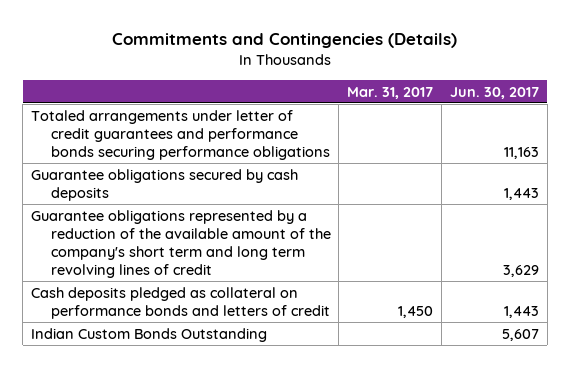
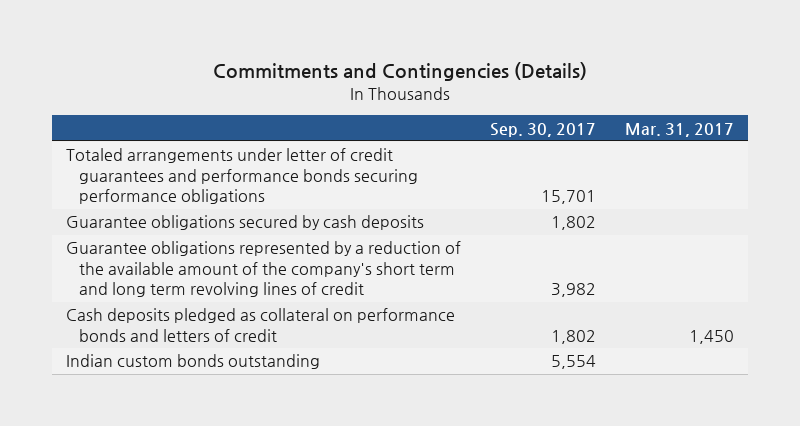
[449,86,539,99] Jun. 30, 2017 -> none
none -> [490,122,597,137] Sep. 30, 2017
[31,327,268,342] Indian Custom Bonds Outstanding -> [66,354,321,370] Indian custom bonds outstanding

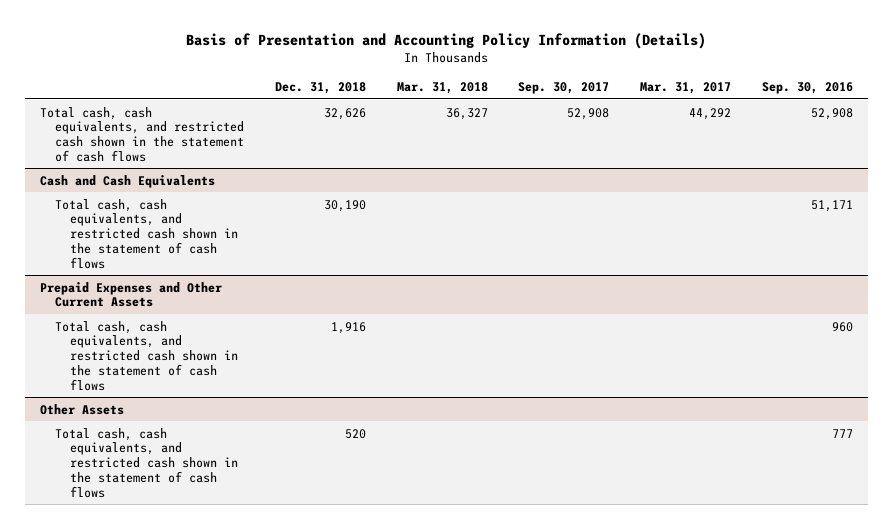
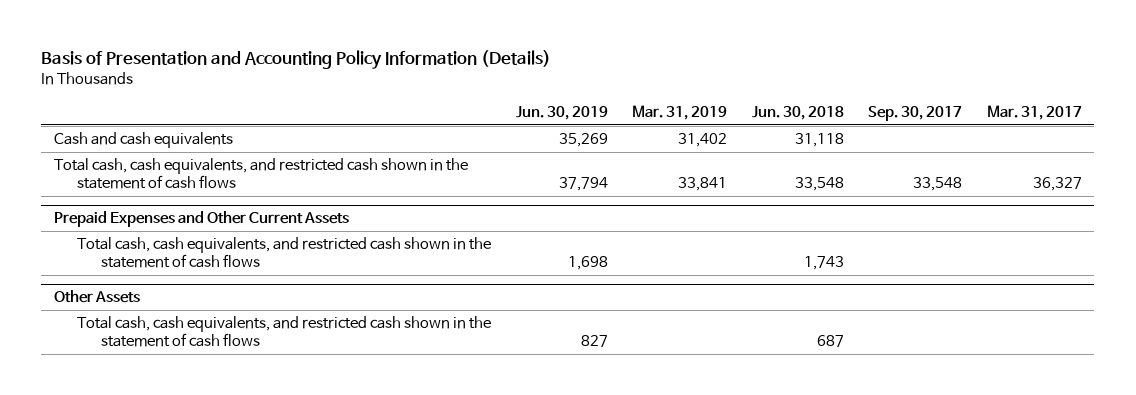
[274,82,366,95] Dec. 31, 2018 -> none
[396,82,488,95] Mar. 31, 2018 -> none
[761,82,853,95] Sep. 30, 2016 -> none
none -> [515,106,608,121] Jun. 30, 2019
none -> [632,105,728,121] Mar. 31, 2019
none -> [751,106,844,121] Jun. 30, 2018
[40,174,216,188] Cash and Cash Equivalents -> none
[55,198,239,269] Total cash, cash equivalents, and restricted cash shown in the statement of cash flows -> none
none -> [53,132,233,149] Cash and cash equivalents
[567,107,610,120] 52,908 -> [913,177,963,192] 33,548
[688,107,731,120] 44,292 -> [1033,177,1083,192] 36,327

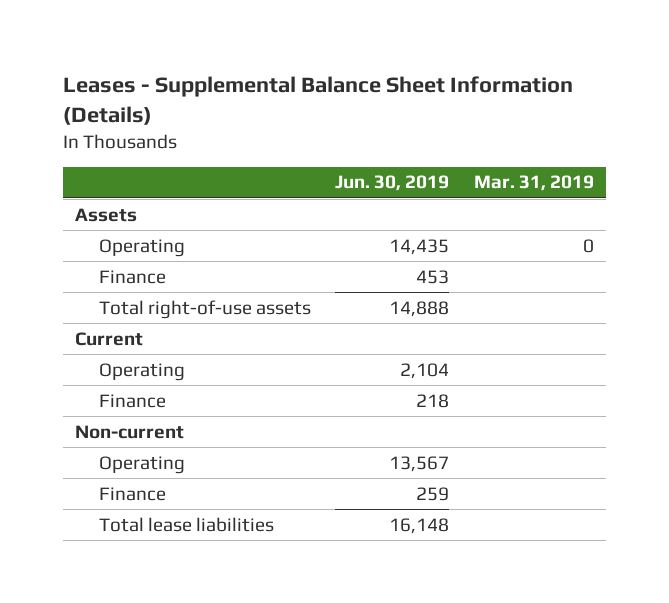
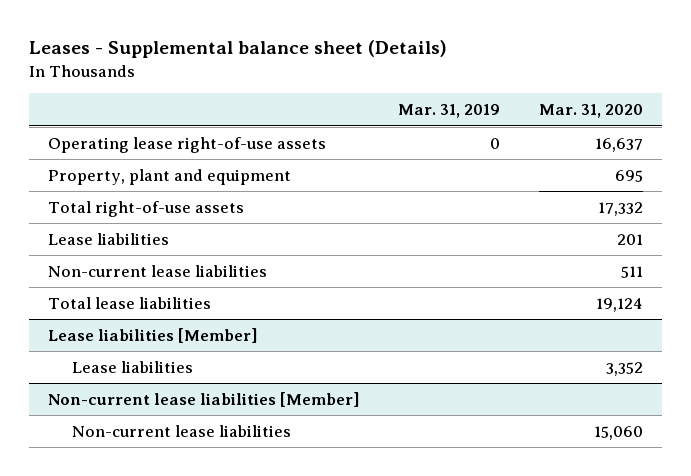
[62,76,573,125] Leases - Supplemental Balance Sheet Information (Details) -> [28,40,447,59] Leases - Supplemental balance sheet (Details)
[335,175,450,192] Jun. 30, 2019 -> none
none -> [538,104,643,119] Mar. 31, 2020
[75,207,138,222] Assets -> none
[98,238,185,257] Operating -> [47,136,326,153] Operating lease right-of-use assets
[98,269,166,284] Finance -> [47,168,291,185] Property, plant and equipment
[75,331,144,346] Current -> none
[98,362,185,381] Operating -> none
[75,424,185,439] Non-current -> none
[98,455,185,474] Operating -> none
[98,393,166,408] Finance -> [47,232,169,245] Lease liabilities
[98,486,166,501] Finance -> [47,264,267,277] Non-current lease liabilities
none -> [47,327,258,343] Lease liabilities [Member]
none -> [72,360,194,373] Lease liabilities
none -> [47,391,360,407] Non-current lease liabilities [Member]
none -> [72,424,292,437] Non-current lease liabilities

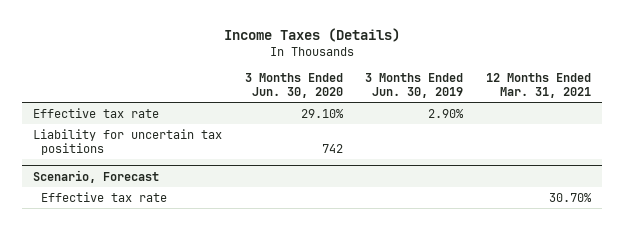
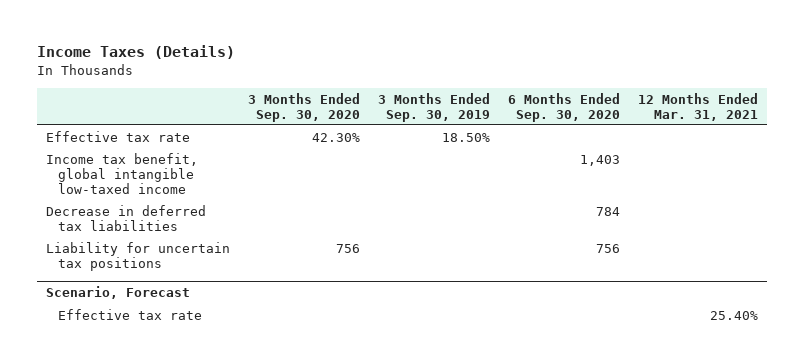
[244,73,343,98] 3 Months Ended Jun. 30, 2020 -> none
[365,73,464,98] 3 Months Ended Jun. 30, 2019 -> none
none -> [248,92,361,122] 3 Months Ended Sep. 30, 2020
none -> [378,92,491,122] 3 Months Ended Sep. 30, 2019
none -> [507,92,620,122] 6 Months Ended Sep. 30, 2020
none -> [46,152,199,194] Income tax benefit, global intangible low-taxed income
none -> [46,204,207,231] Decrease in deferred tax liabilities
[548,192,592,202] 30.70% -> [709,310,758,320] 25.40%

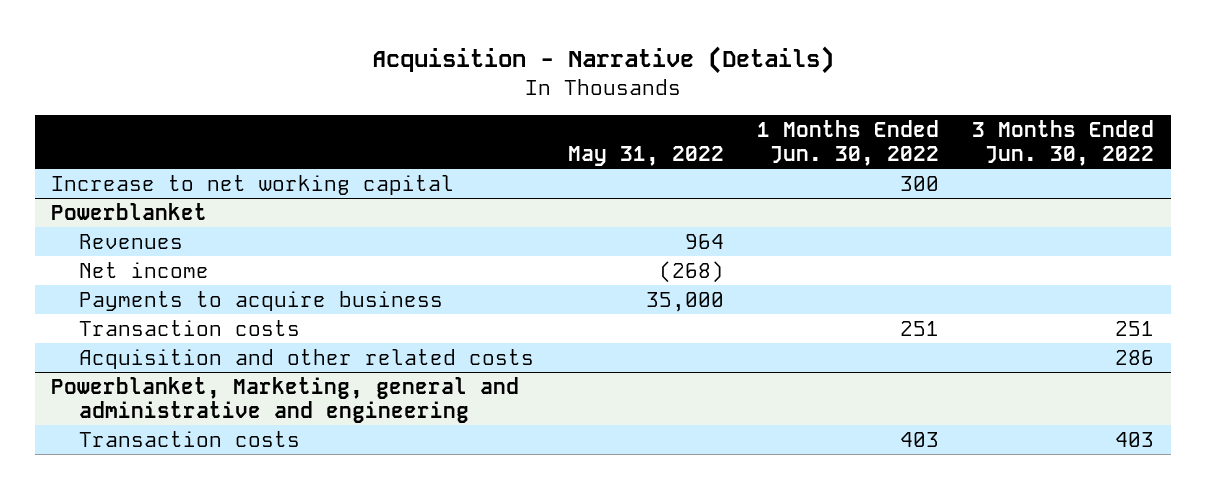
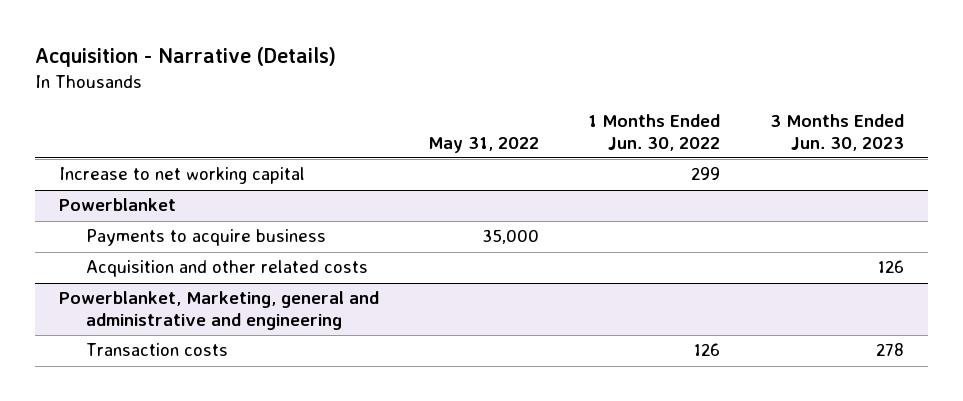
[972,120,1155,167] 3 Months Ended Jun. 30, 2022 -> none
none -> [769,114,904,151] 3 Months Ended Jun. 30, 2023
[900,175,940,191] 300 -> [691,167,721,181] 299
[79,233,184,249] Revenues -> none
[79,261,210,278] Net income -> none
[79,319,301,336] Transaction costs -> none
[900,431,940,447] 403 -> [693,343,721,357] 126

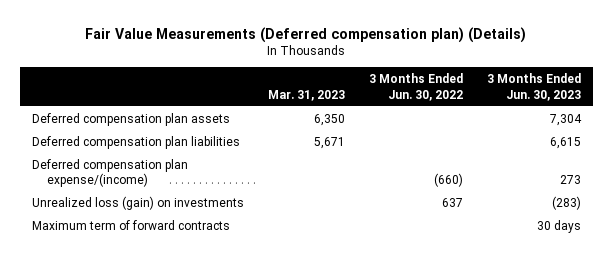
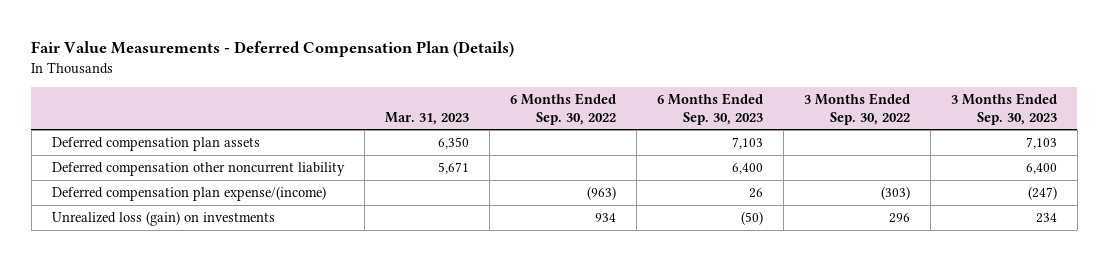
[85,26,527,43] Fair Value Measurements (Deferred compensation plan) (Details) -> [31,41,515,58] Fair Value Measurements - Deferred Compensation Plan (Details)
[368,73,463,101] 3 Months Ended Jun. 30, 2022 -> none
[486,73,581,101] 3 Months Ended Jun. 30, 2023 -> none
none -> [509,93,616,125] 6 Months Ended Sep. 30, 2022
none -> [656,93,763,125] 6 Months Ended Sep. 30, 2023
none -> [803,93,910,125] 3 Months Ended Sep. 30, 2022
none -> [950,93,1057,125] 3 Months Ended Sep. 30, 2023
[32,135,241,149] Deferred compensation plan liabilities -> [51,161,345,176] Deferred compensation other noncurrent liability
[32,219,231,230] Maximum term of forward contracts -> none

